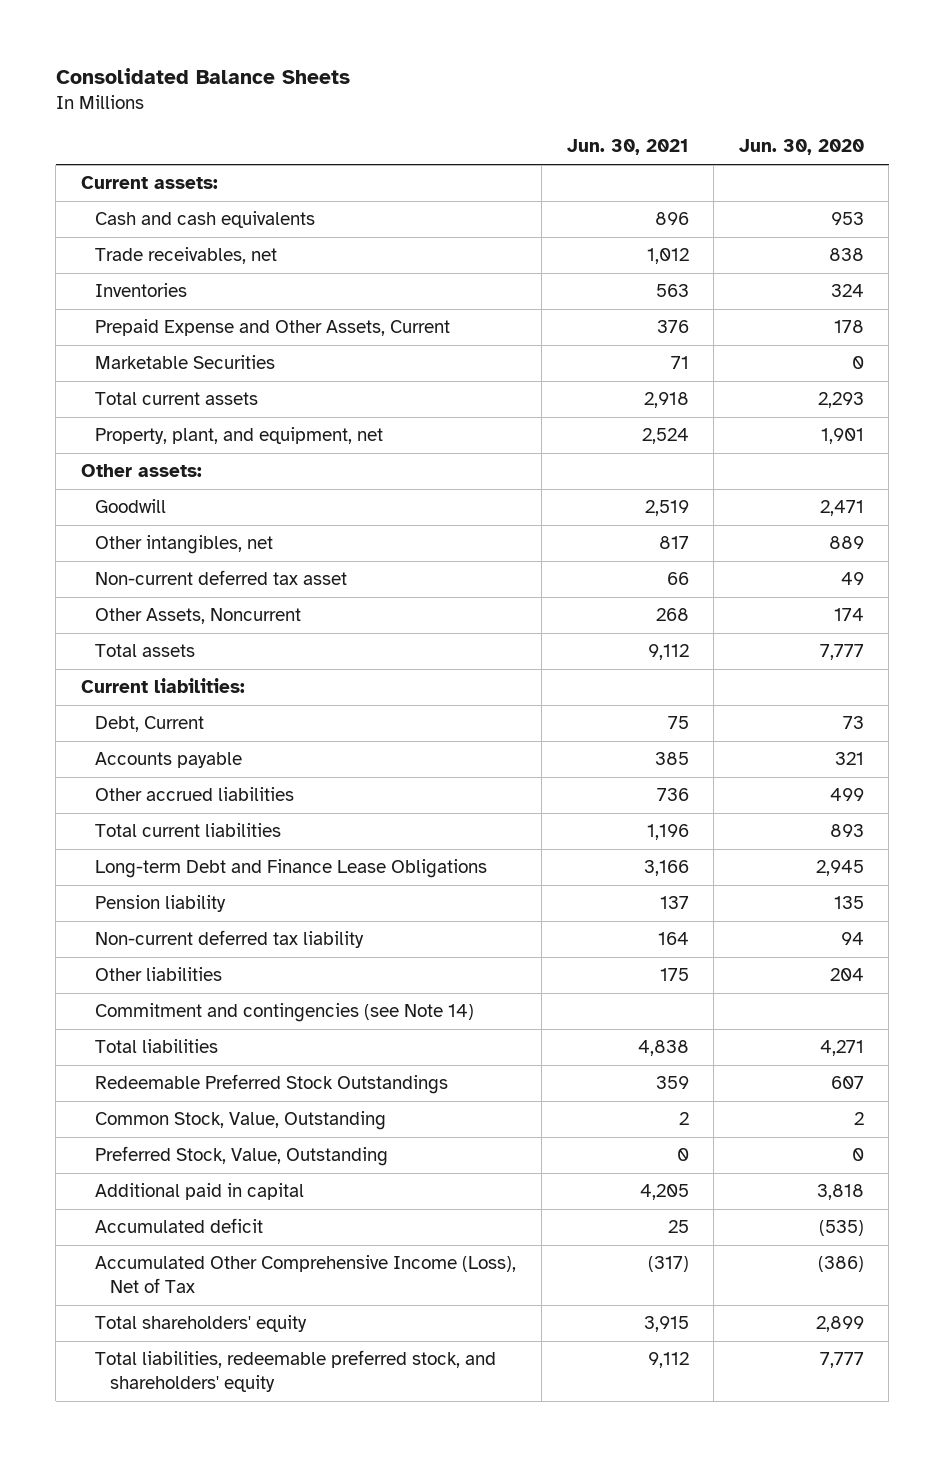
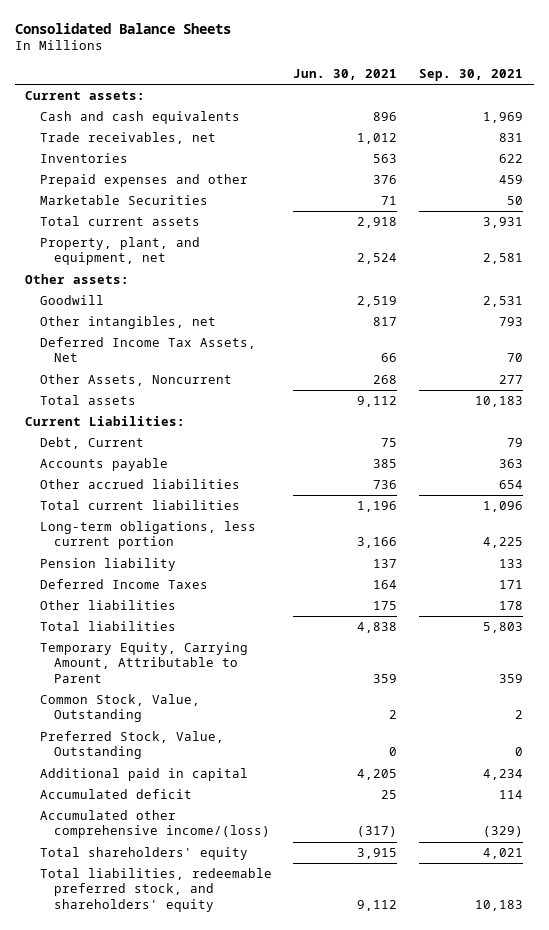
[738,139,864,156] Jun. 30, 2020 -> none
none -> [419,68,524,81] Sep. 30, 2021
[95,319,451,337] Prepaid Expense and Other Assets, Current -> [39,174,248,188] Prepaid expenses and other
[95,570,348,586] Non-current deferred tax asset -> none
none -> [39,337,256,363] Deferred Income Tax Assets, Net
[80,678,245,694] Current liabilities: -> [25,416,186,427] Current Liabilities:
[95,859,488,879] Long-term Debt and Finance Lease Obligations -> [39,521,256,550] Long-term obligations, less current portion
[95,930,365,949] Non-current deferred tax liability -> [39,579,208,590] Deferred Income Taxes
[95,1003,475,1023] Commitment and contingencies (see Note 14) -> none
[95,1074,449,1095] Redeemable Preferred Stock Outstandings -> [39,642,248,683] Temporary Equity, Carrying Amount, Attributable to Parent
[95,1255,517,1294] Accumulated Other Comprehensive Income (Loss), Net of Tax -> [39,810,271,839] Accumulated other comprehensive income/(loss)

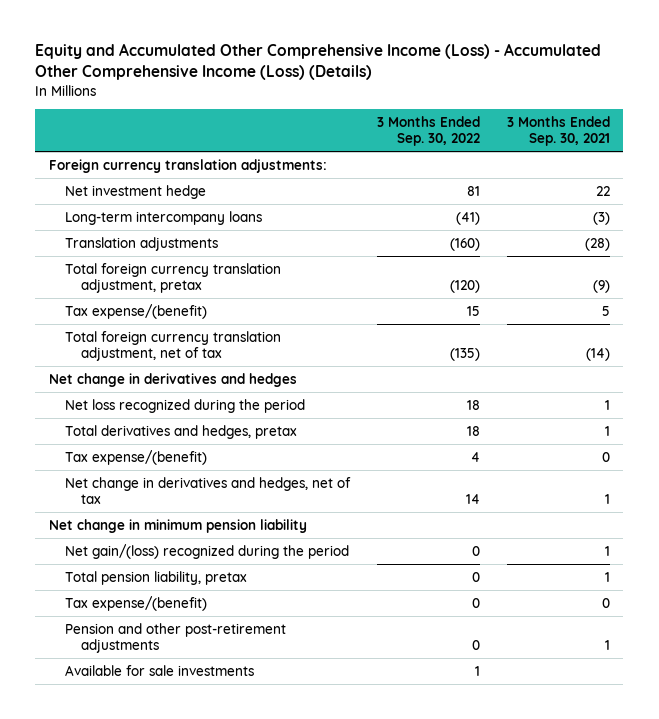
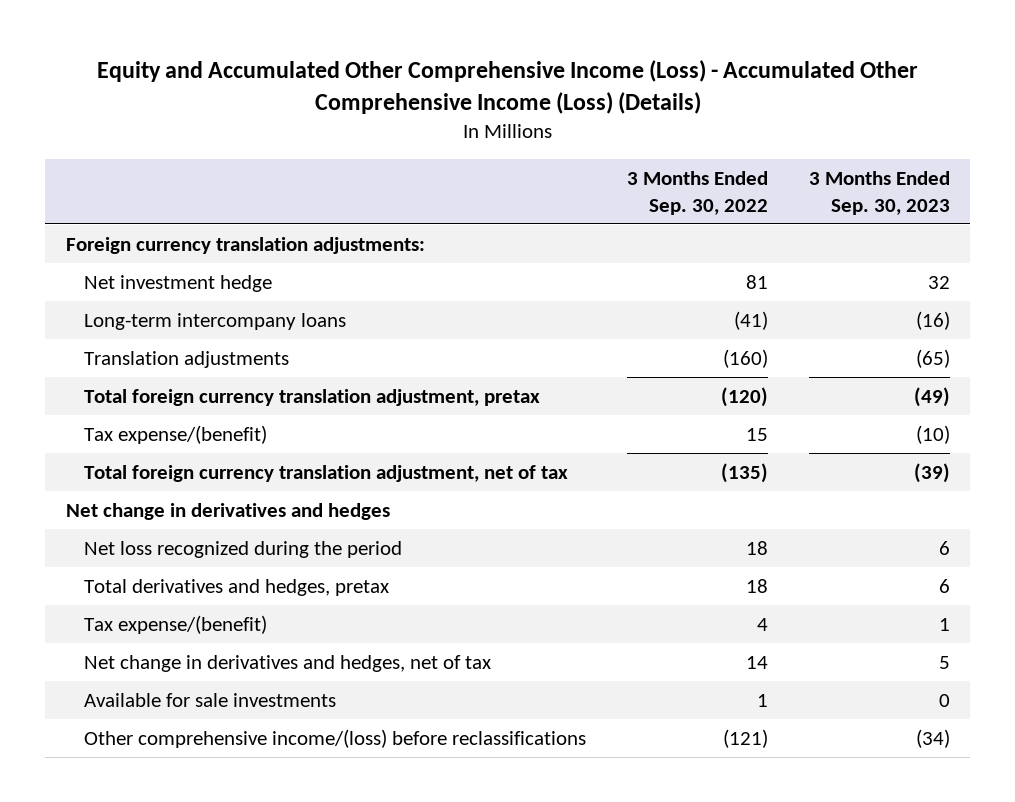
[506,115,610,147] 3 Months Ended Sep. 30, 2021 -> none
none -> [808,170,950,215] 3 Months Ended Sep. 30, 2023
[48,518,307,533] Net change in minimum pension liability -> none
[65,543,350,559] Net gain/(loss) recognized during the period -> none
[65,570,248,585] Total pension liability, pretax -> none
[65,595,208,611] Tax expense/(benefit) -> none
[65,622,287,653] Pension and other post-retirement adjustments -> none
none -> [83,728,586,748] Other comprehensive income/(loss) before reclassifications

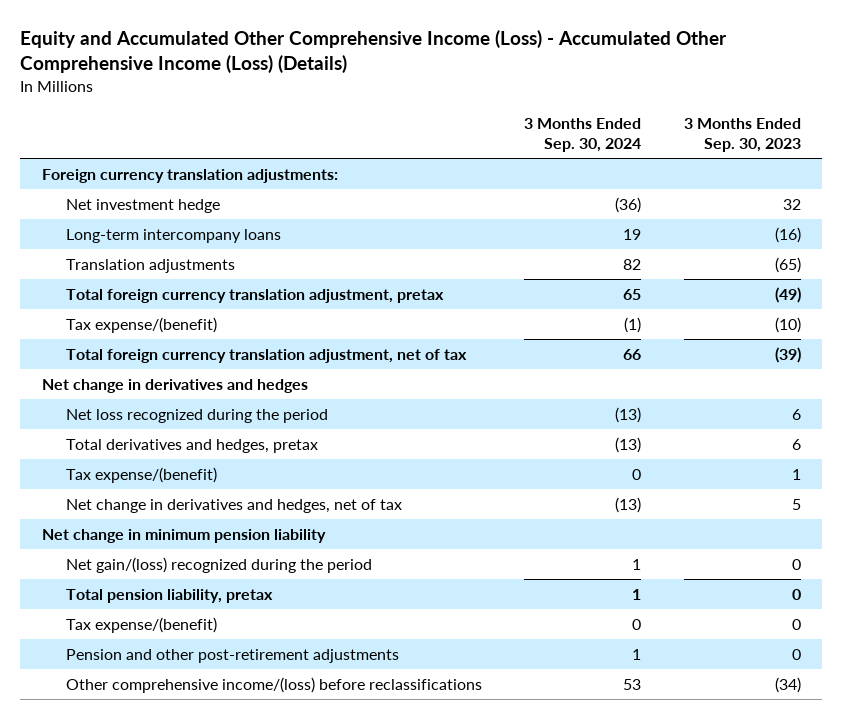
[626,170,768,215] 3 Months Ended Sep. 30, 2022 -> none
none -> [524,117,642,153] 3 Months Ended Sep. 30, 2024
[83,692,336,707] Available for sale investments -> none
none -> [41,528,326,543] Net change in minimum pension liability
none -> [65,556,372,573] Net gain/(loss) recognized during the period
none -> [65,588,273,603] Total pension liability, pretax
none -> [65,616,217,633] Tax expense/(benefit)
none -> [65,648,399,663] Pension and other post-retirement adjustments

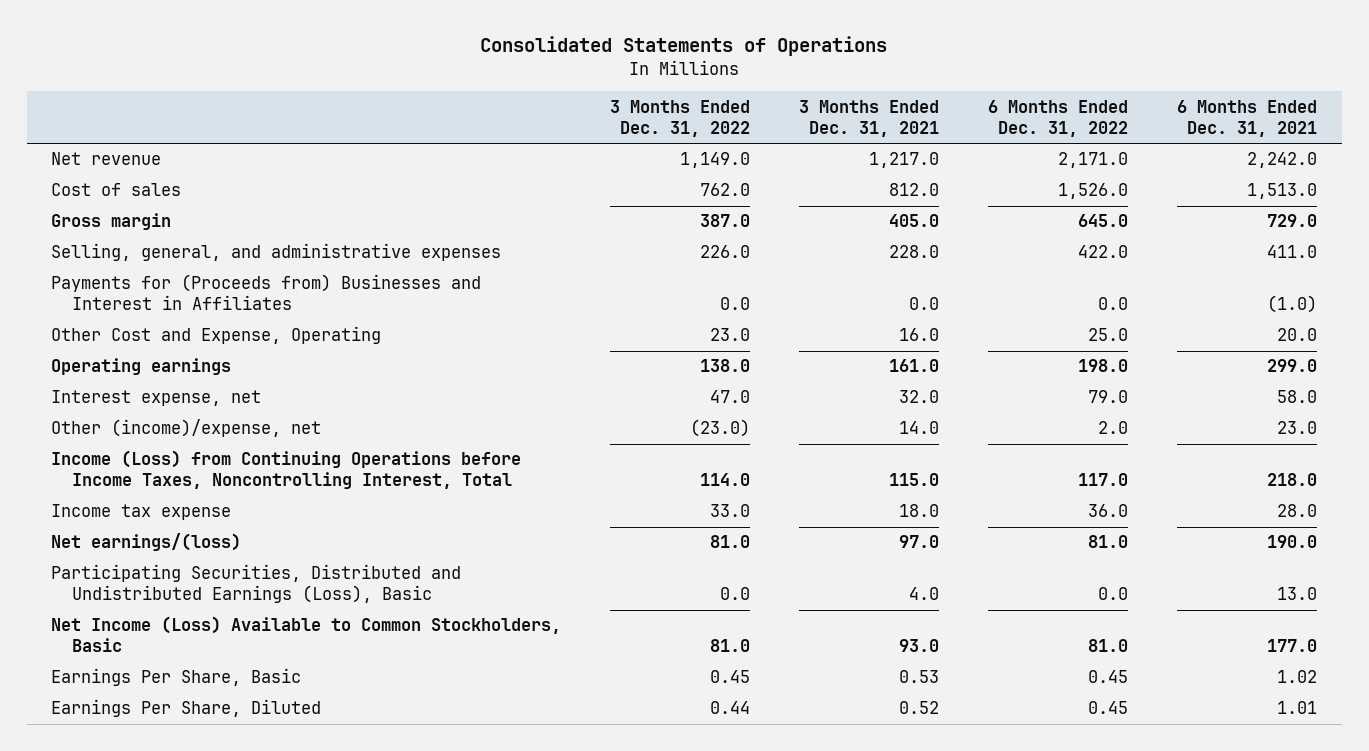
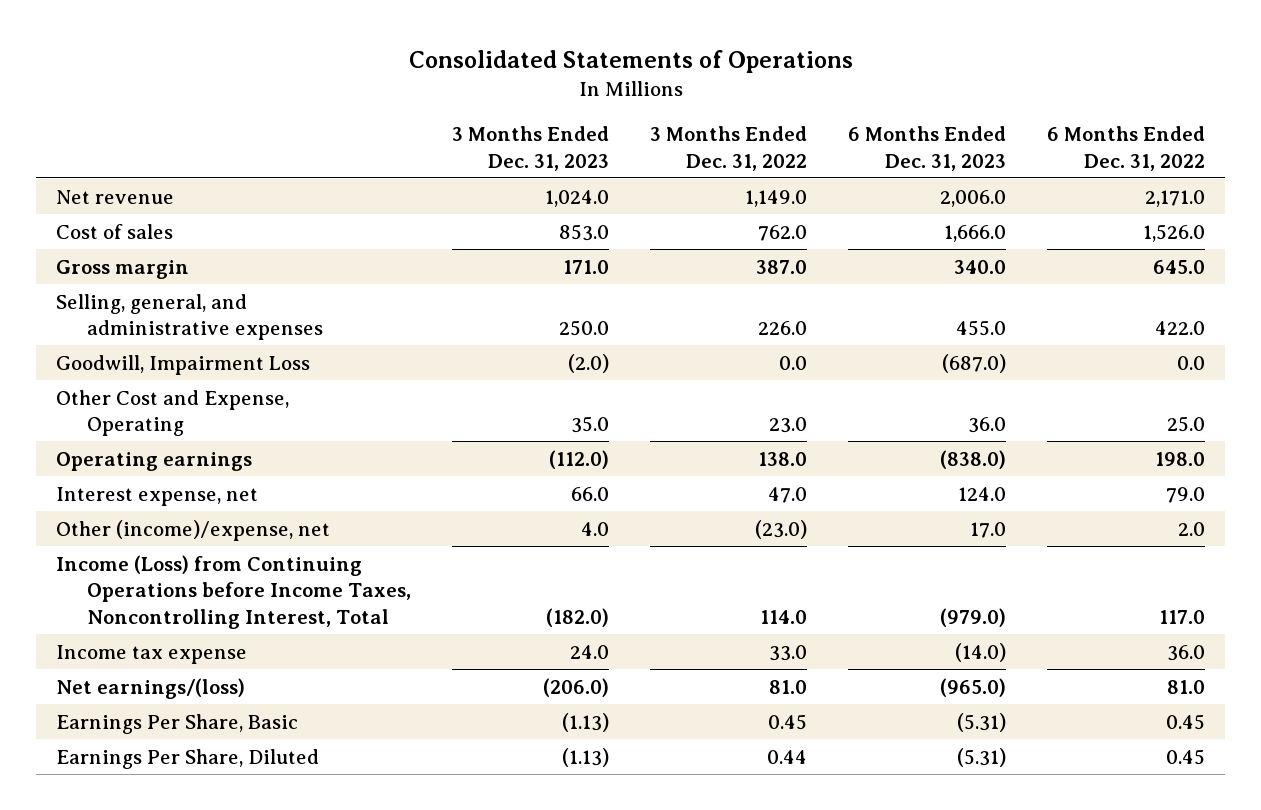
[799,99,940,137] 3 Months Ended Dec. 31, 2021 -> none
[1177,99,1318,137] 6 Months Ended Dec. 31, 2021 -> none
none -> [451,126,609,171] 3 Months Ended Dec. 31, 2023
none -> [847,126,1006,171] 6 Months Ended Dec. 31, 2023
[51,274,482,311] Payments for (Proceeds from) Businesses and Interest in Affiliates -> none
none -> [56,354,311,375] Goodwill, Impairment Loss
[51,564,462,604] Participating Securities, Distributed and Undistributed Earnings (Loss), Basic -> none
[51,616,562,653] Net Income (Loss) Available to Common Stockholders, Basic -> none

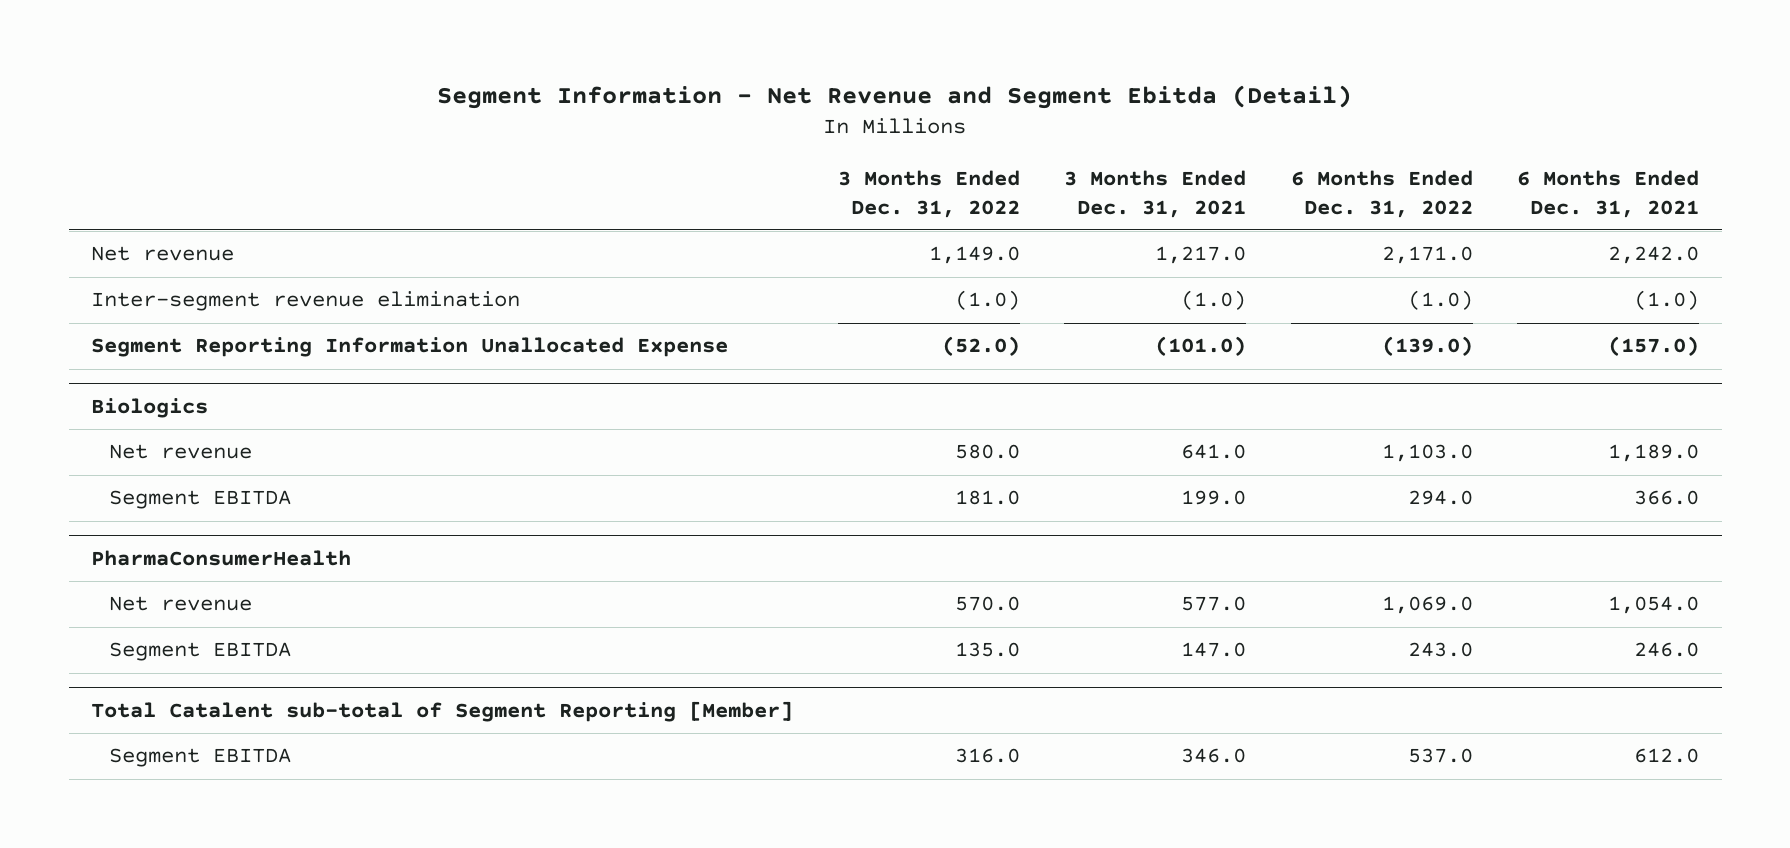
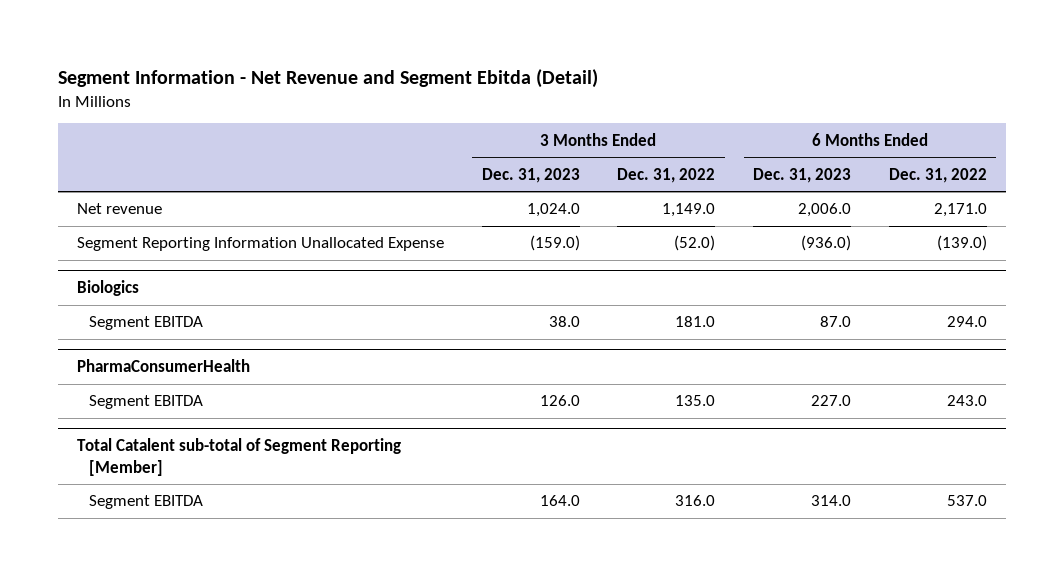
[1064,170,1247,218] 3 Months Ended Dec. 31, 2021 -> none
[1517,170,1700,218] 6 Months Ended Dec. 31, 2021 -> none
none -> [481,167,580,183] Dec. 31, 2023
none -> [752,167,851,183] Dec. 31, 2023
[90,291,520,312] Inter-segment revenue elimination -> none
[109,444,253,460] Net revenue -> none
[109,596,253,612] Net revenue -> none

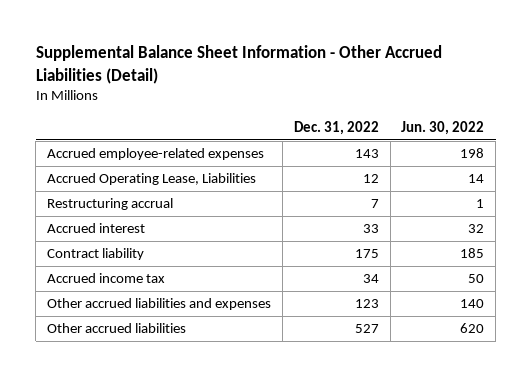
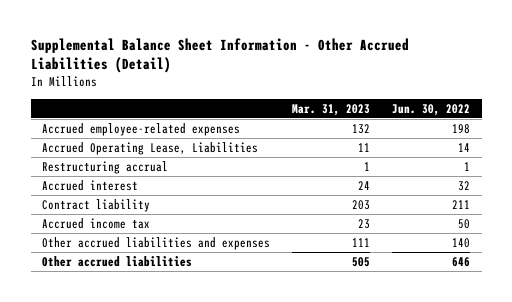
[293,120,379,135] Dec. 31, 2022 -> none
none -> [292,103,371,116] Mar. 31, 2023
[460,248,485,259] 185 -> [452,199,471,209] 211
[460,323,485,334] 620 -> [452,256,471,267] 646

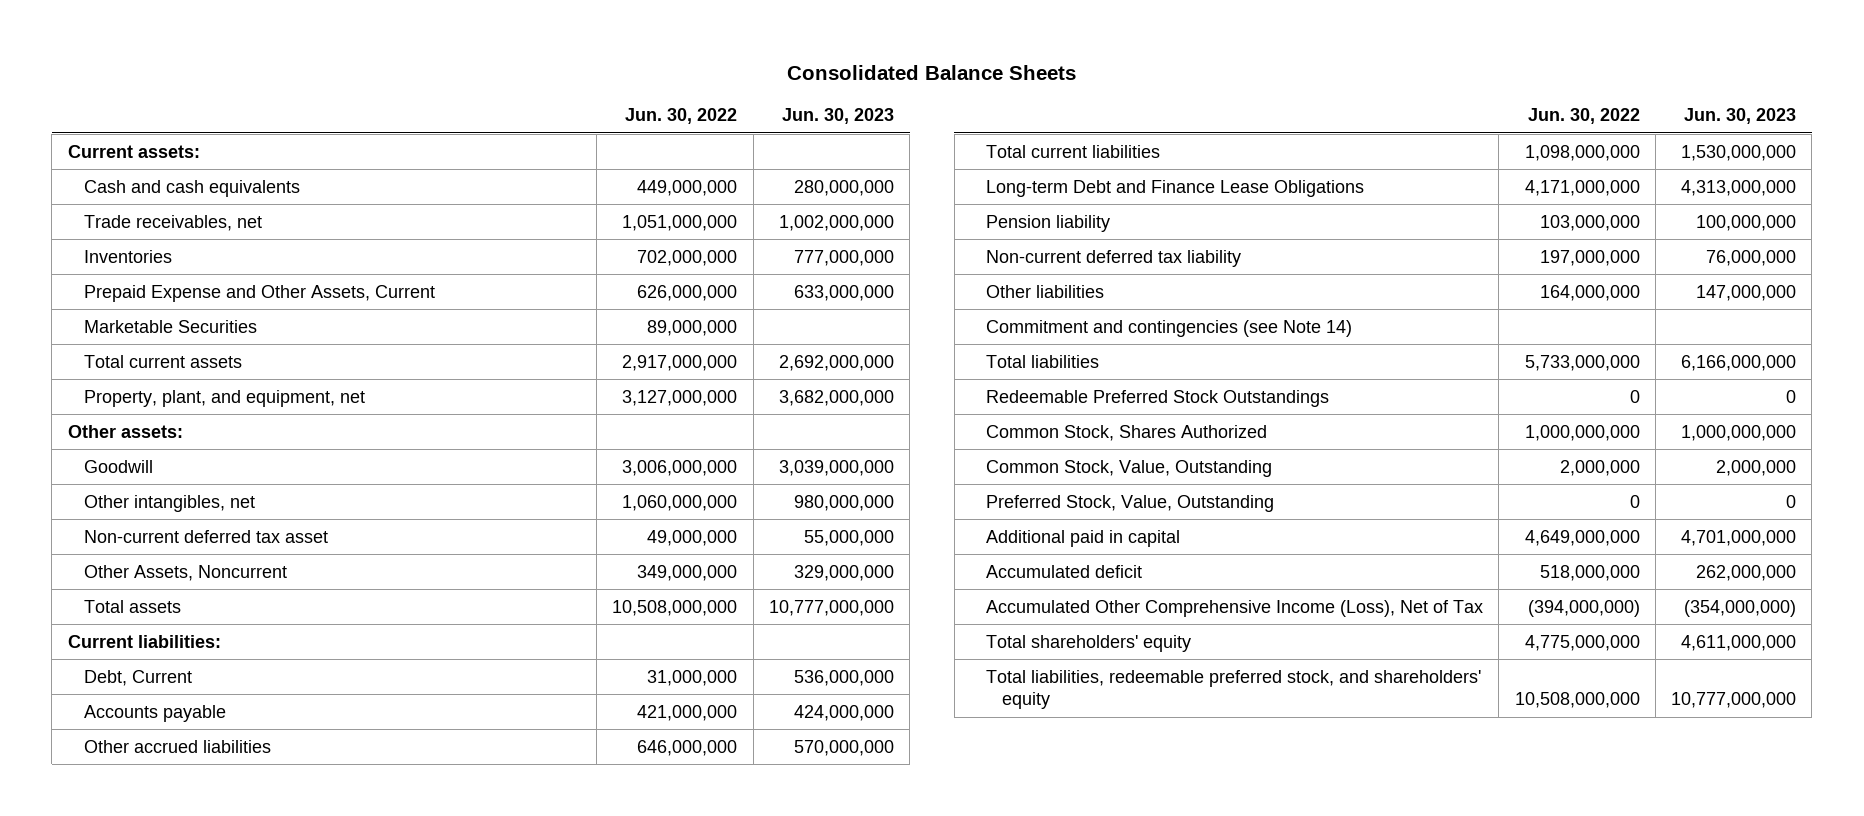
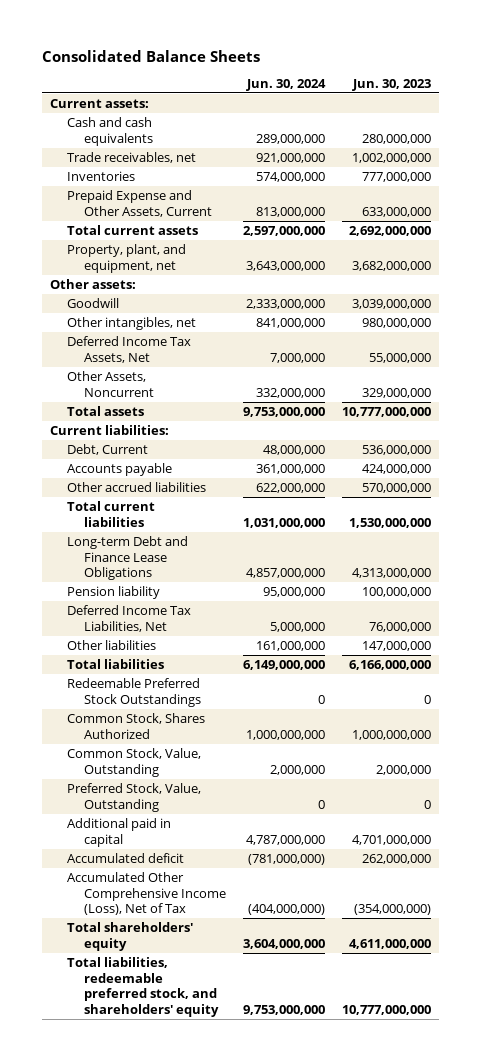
[625,108,738,125] Jun. 30, 2022 -> none
none -> [245,78,326,91] Jun. 30, 2024
[83,319,257,333] Marketable Securities -> none
[83,529,328,543] Non-current deferred tax asset -> none
none -> [67,335,192,363] Deferred Income Tax Assets, Net
[986,249,1242,267] Non-current deferred tax liability -> none
none -> [67,604,192,632] Deferred Income Tax Liabilities, Net
[986,319,1353,337] Commitment and contingencies (see Note 14) -> none

